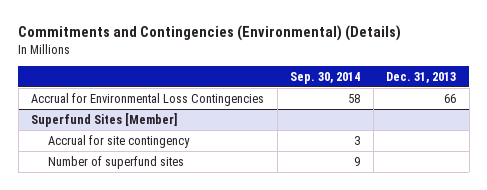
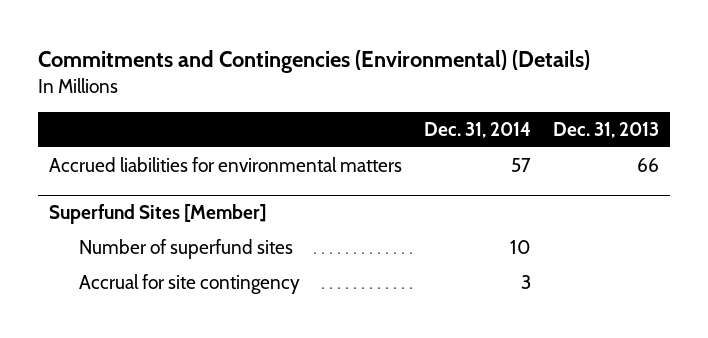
[290,72,361,85] Sep. 30, 2014 -> none
none -> [423,121,531,138] Dec. 31, 2014
[31,92,265,106] Accrual for Environmental Loss Contingencies -> [48,156,402,172] Accrued liabilities for environmental matters
[47,134,190,148] Accrual for site contingency -> [78,273,300,294] Accrual for site contingency

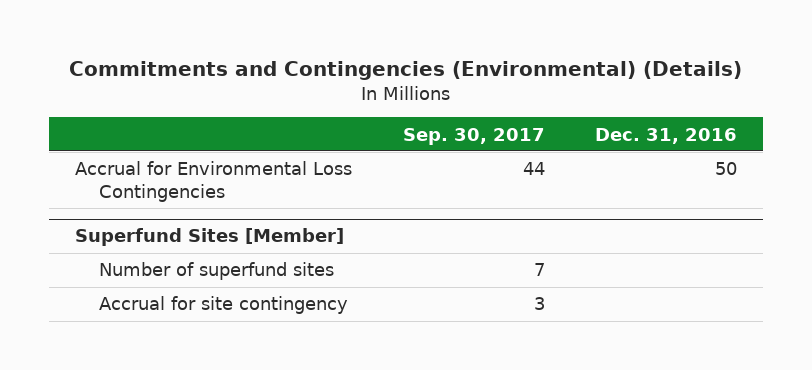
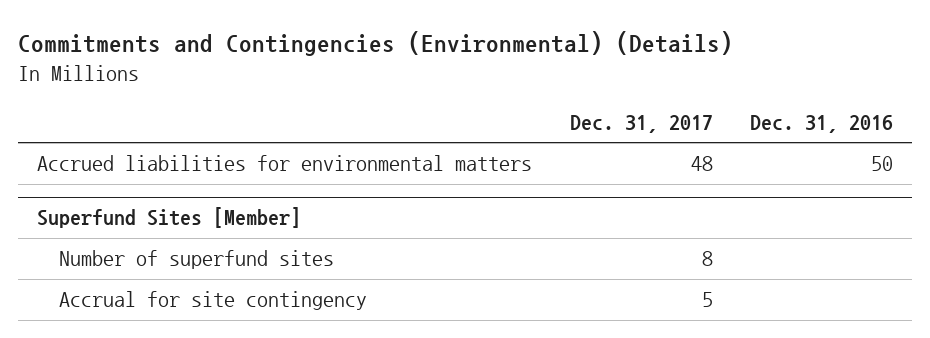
[402,127,545,145] Sep. 30, 2017 -> none
none -> [569,114,713,133] Dec. 31, 2017
[74,161,352,202] Accrual for Environmental Loss Contingencies -> [37,155,533,172] Accrued liabilities for environmental matters

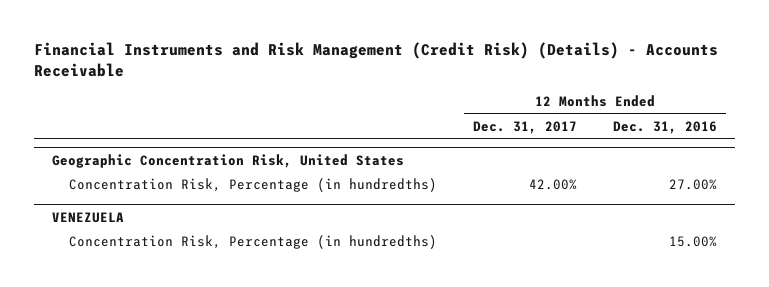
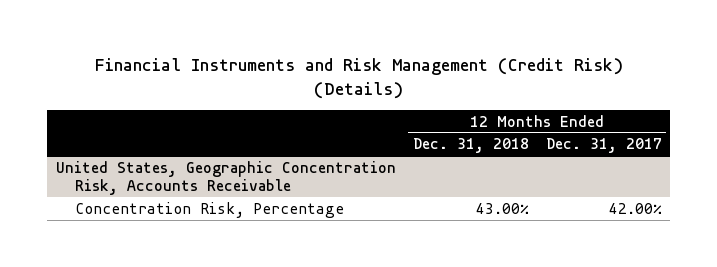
[33,41,718,77] Financial Instruments and Risk Management (Credit Risk) (Details) - Accounts Receivable -> [94,57,623,99] Financial Instruments and Risk Management (Credit Risk) (Details)
[613,120,718,134] Dec. 31, 2016 -> none
none -> [412,138,529,154] Dec. 31, 2018
[51,211,124,223] VENEZUELA -> none
[69,234,438,249] Concentration Risk, Percentage (in hundredths) -> none
[51,153,404,168] Geographic Concentration Risk, United States -> [55,160,396,196] United States, Geographic Concentration Risk, Accounts Receivable
[69,177,438,192] Concentration Risk, Percentage (in hundredths) -> [75,201,345,218] Concentration Risk, Percentage

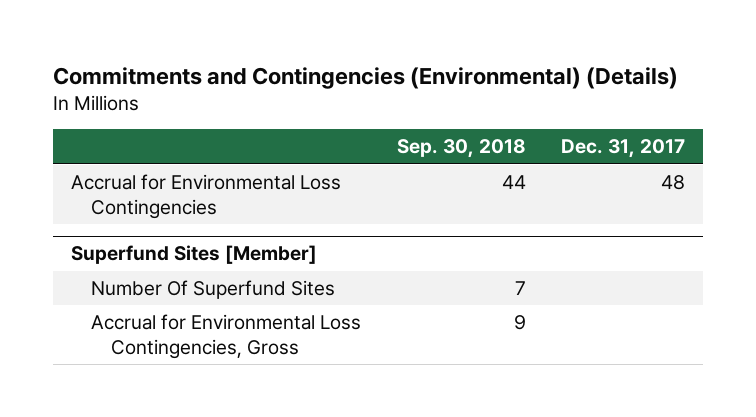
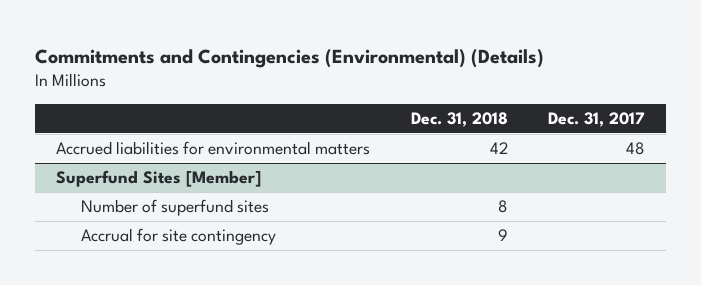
[396,139,526,159] Sep. 30, 2018 -> none
none -> [410,111,508,127] Dec. 31, 2018
[71,174,342,219] Accrual for Environmental Loss Contingencies -> [55,141,370,156] Accrued liabilities for environmental matters
[91,280,336,300] Number Of Superfund Sites -> [80,199,269,217] Number of superfund sites
[91,314,362,359] Accrual for Environmental Loss Contingencies, Gross -> [80,228,276,246] Accrual for site contingency

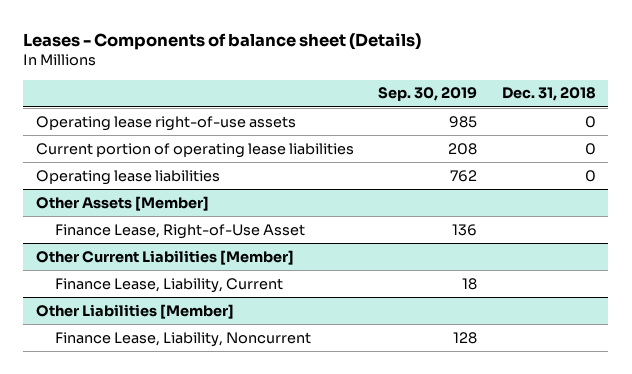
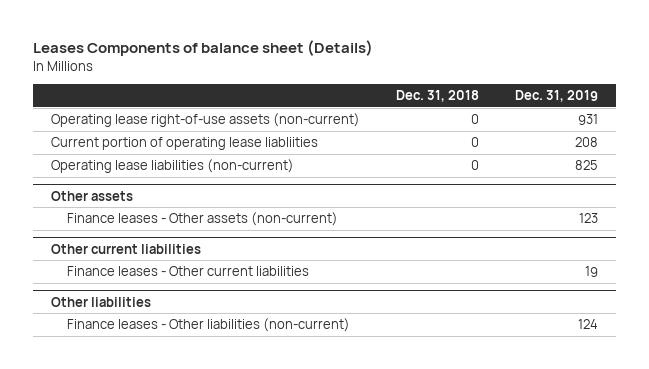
[23,32,422,50] Leases - Components of balance sheet (Details) -> [33,40,374,57] Leases Components of balance sheet (Details)
[378,87,478,102] Sep. 30, 2019 -> none
none -> [514,90,598,103] Dec. 31, 2019
[35,115,296,131] Operating lease right-of-use assets -> [51,113,361,128] Operating lease right-of-use assets (non-current)
[35,142,354,158] Current portion of operating lease liabilities -> [51,137,319,151] Current portion of operating lease liabliities
[35,169,220,185] Operating lease liabilities -> [51,159,295,174] Operating lease liabilities (non-current)
[35,195,209,211] Other Assets [Member] -> [51,190,134,201] Other assets
[55,223,306,239] Finance Lease, Right-of-Use Asset -> [67,212,339,227] Finance leases - Other assets (non-current)
[35,249,294,265] Other Current Liabilities [Member] -> [51,243,202,254] Other current liabilities
[55,277,284,293] Finance Lease, Liability, Current -> [67,266,310,277] Finance leases - Other current liabilities
[35,303,234,319] Other Liabilities [Member] -> [51,296,152,307] Other liabilities
[55,331,312,347] Finance Lease, Liability, Noncurrent -> [67,318,351,333] Finance leases - Other liabilities (non-current)

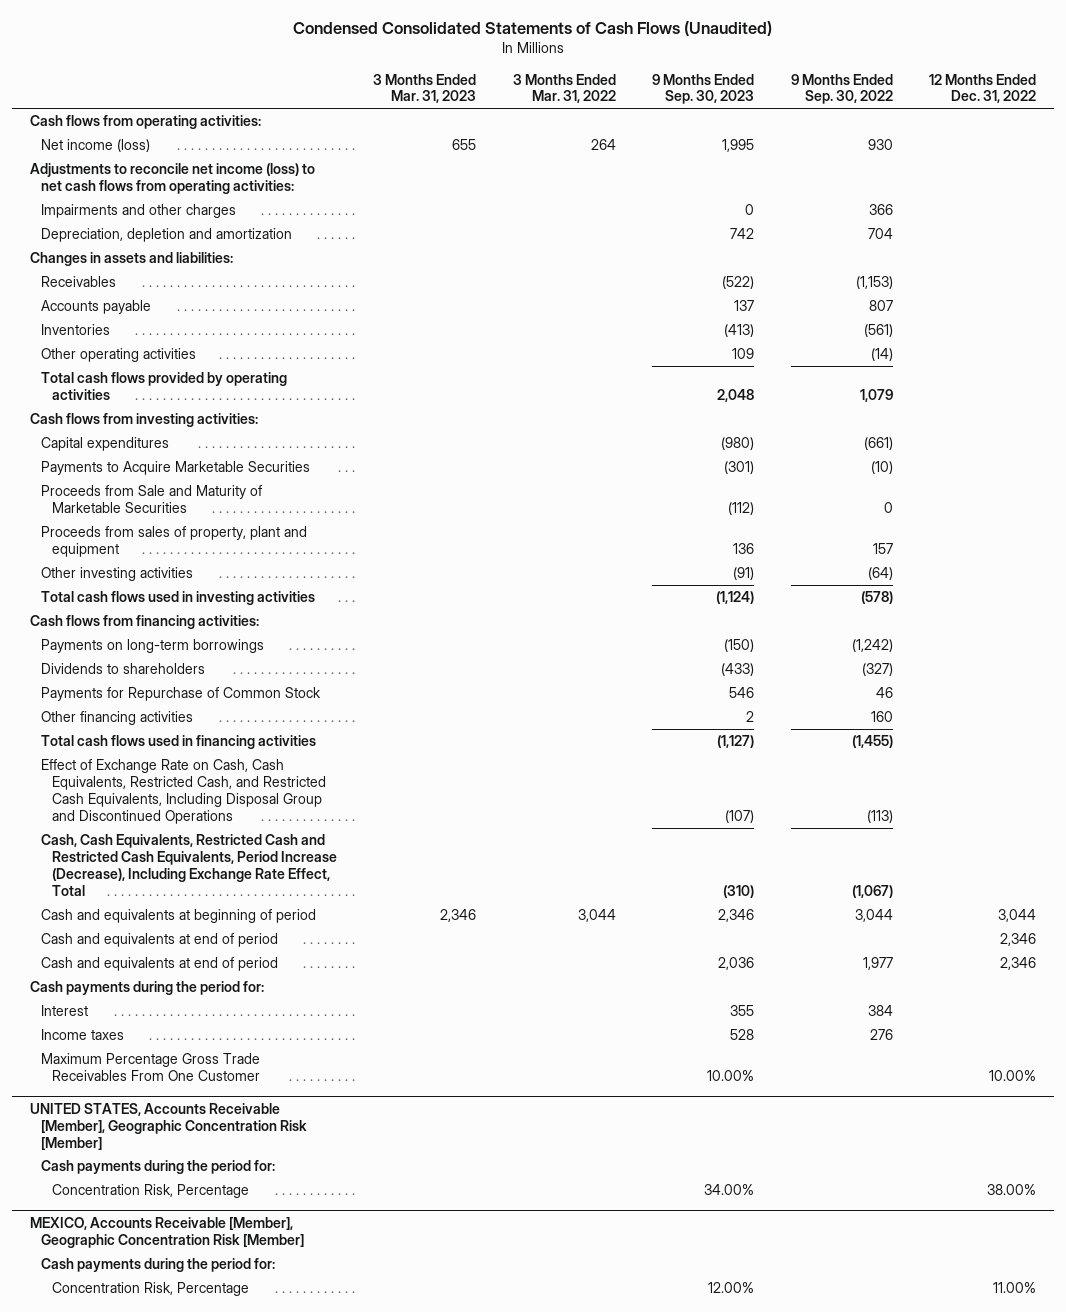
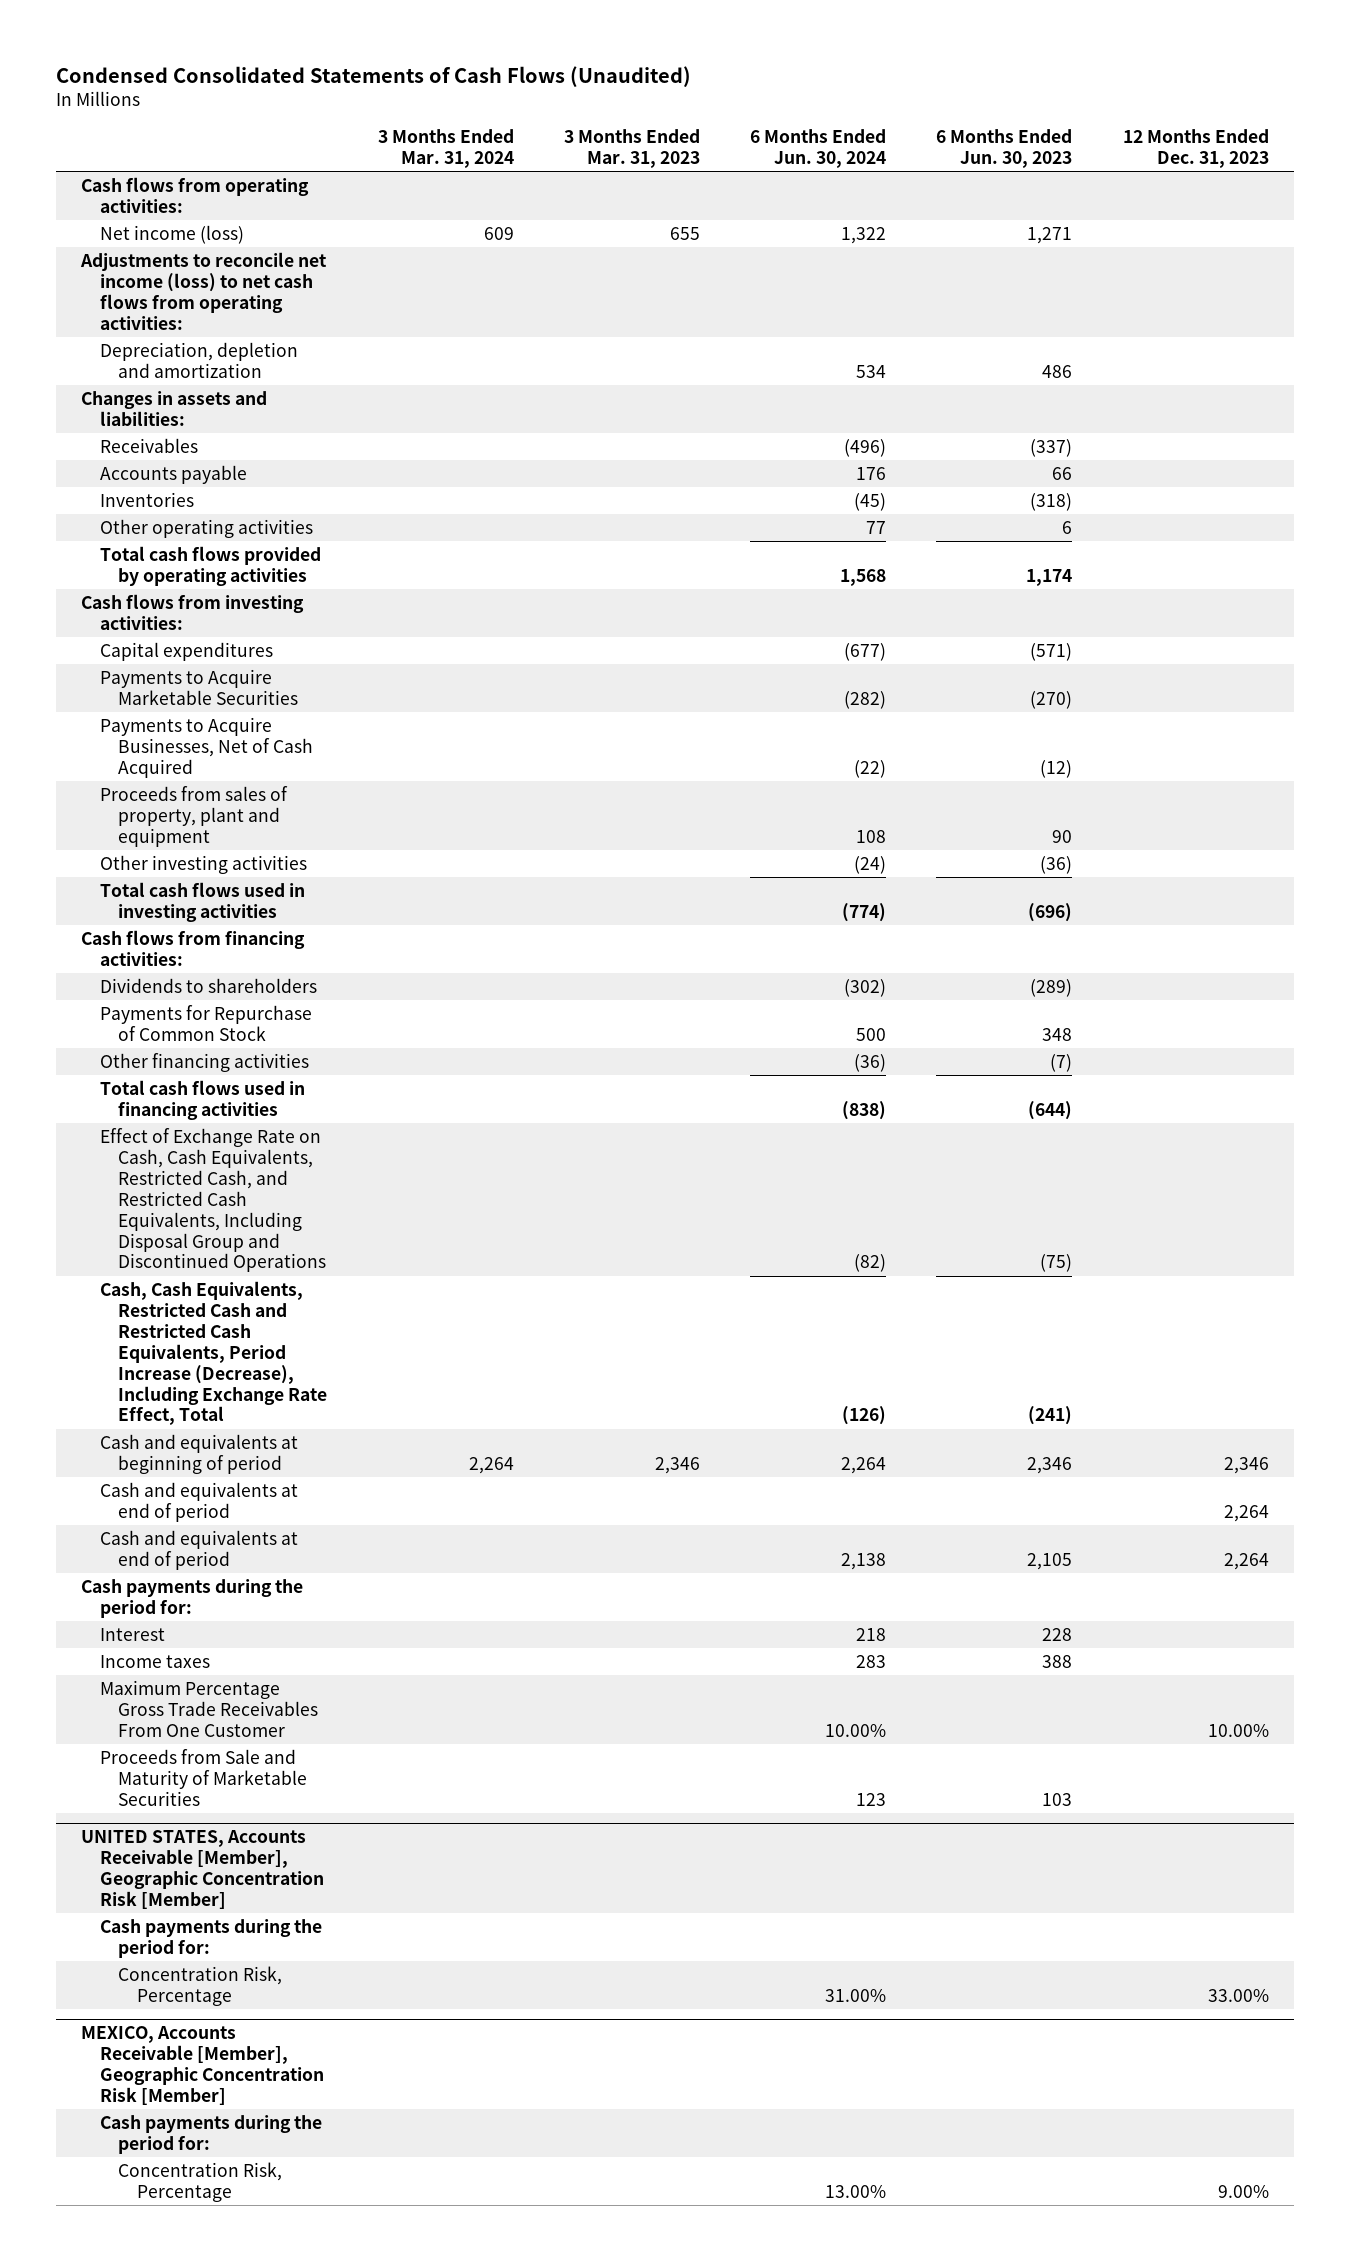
[512,73,616,104] 3 Months Ended Mar. 31, 2022 -> none
[652,73,755,105] 9 Months Ended Sep. 30, 2023 -> none
[790,73,893,105] 9 Months Ended Sep. 30, 2022 -> none
[929,73,1037,104] 12 Months Ended Dec. 31, 2022 -> none
none -> [377,129,514,169] 3 Months Ended Mar. 31, 2024
none -> [750,129,887,169] 6 Months Ended Jun. 30, 2024
none -> [936,129,1073,169] 6 Months Ended Jun. 30, 2023
none -> [1122,129,1269,169] 12 Months Ended Dec. 31, 2023
[40,204,236,219] Impairments and other charges -> none
none -> [99,716,314,778] Payments to Acquire Businesses, Net of Cash Acquired
[40,639,264,654] Payments on long-term borrowings -> none
[40,485,262,514] Proceeds from Sale and Maturity of Marketable Securities -> [99,1748,308,1806] Proceeds from Sale and Maturity of Marketable Securities

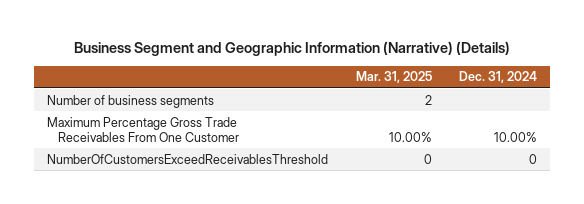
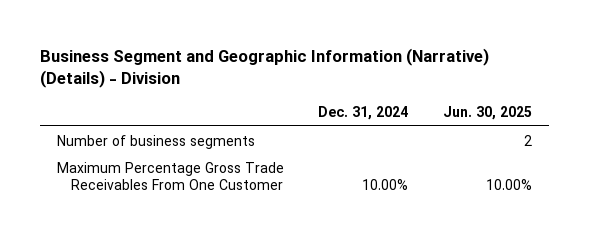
[74,41,511,57] Business Segment and Geographic Information (Narrative) (Details) -> [39,47,489,89] Business Segment and Geographic Information (Narrative) (Details) - Division
[355,71,432,84] Mar. 31, 2025 -> none
none -> [442,106,532,121] Jun. 30, 2025
[47,153,329,164] NumberOfCustomersExceedReceivablesThreshold -> none

